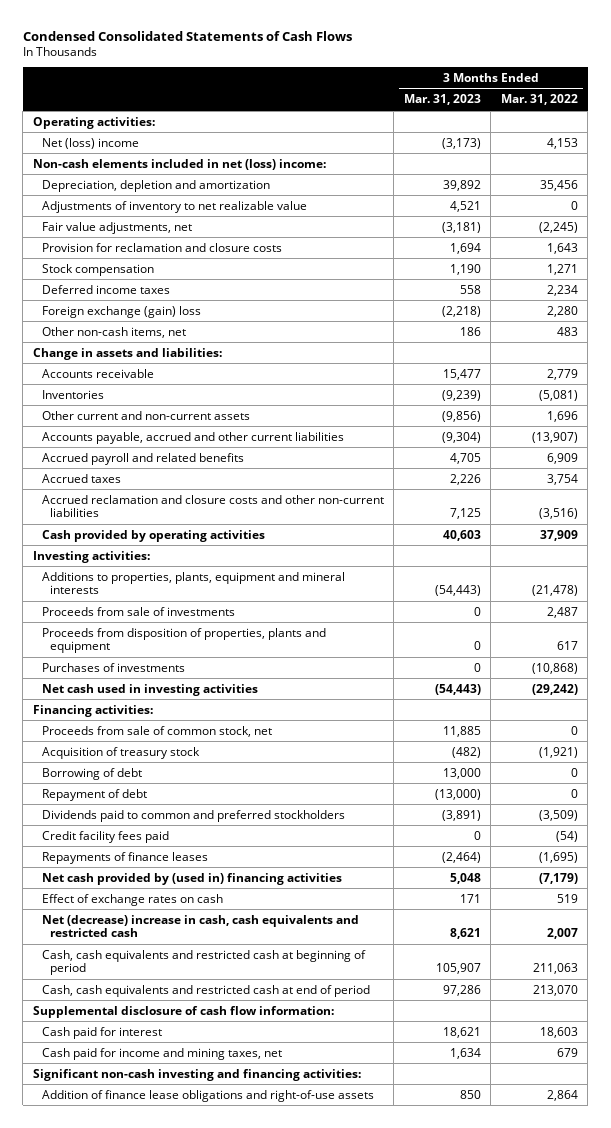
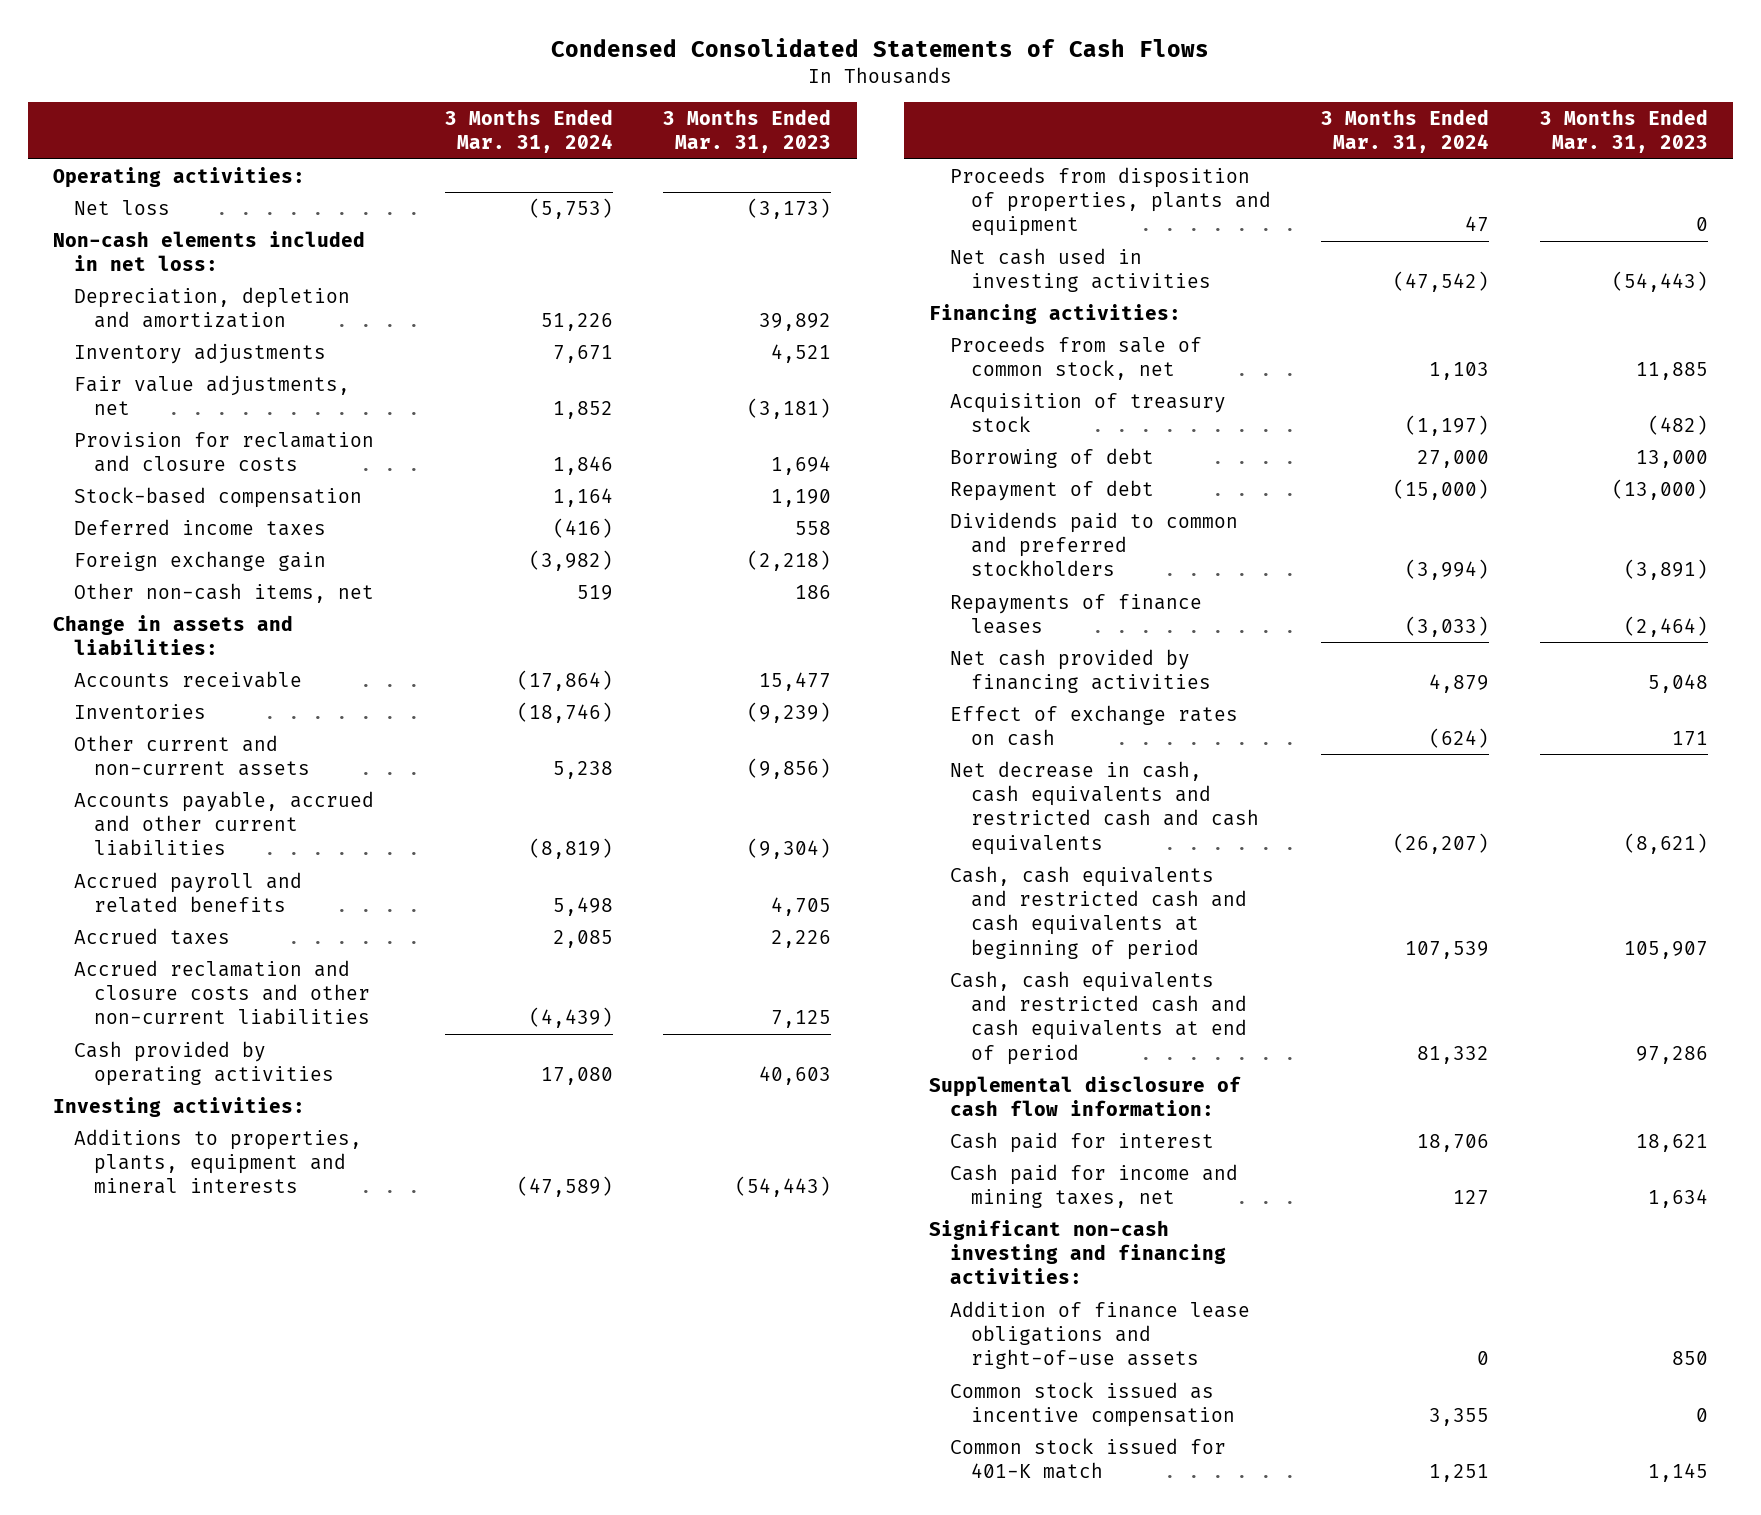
[500,94,578,106] Mar. 31, 2022 -> none
none -> [444,108,613,154] 3 Months Ended Mar. 31, 2024
[41,137,139,149] Net (loss) income -> [73,199,170,215] Net loss
[32,158,326,170] Non-cash elements included in net (loss) income: -> [53,230,366,272] Non-cash elements included in net loss:
[41,200,307,213] Adjustments of inventory to net realizable value -> [73,342,326,364] Inventory adjustments
[41,263,154,276] Stock compensation -> [73,486,362,508] Stock-based compensation
[41,305,201,318] Foreign exchange (gain) loss -> [73,550,326,571] Foreign exchange gain
[41,606,235,616] Proceeds from sale of investments -> none
[41,662,185,672] Purchases of investments -> none
[41,830,169,843] Credit facility fees paid -> none
[41,872,342,885] Net cash provided by (used in) financing activities -> [950,648,1211,694] Net cash provided by financing activities
[41,914,359,938] Net (decrease) increase in cash, cash equivalents and restricted cash -> [950,760,1259,855] Net decrease in cash, cash equivalents and restricted cash and cash equivalents
[449,928,481,940] 8,621 -> [1623,832,1708,854] (8,621)
[41,949,366,976] Cash, cash equivalents and restricted cash at beginning of period -> [950,865,1247,960] Cash, cash equivalents and restricted cash and cash equivalents at beginning of period
[41,984,370,997] Cash, cash equivalents and restricted cash at end of period -> [950,970,1247,1065] Cash, cash equivalents and restricted cash and cash equivalents at end of period
none -> [950,1381,1235,1428] Common stock issued as incentive compensation
none -> [950,1437,1227,1480] Common stock issued for 401-K match

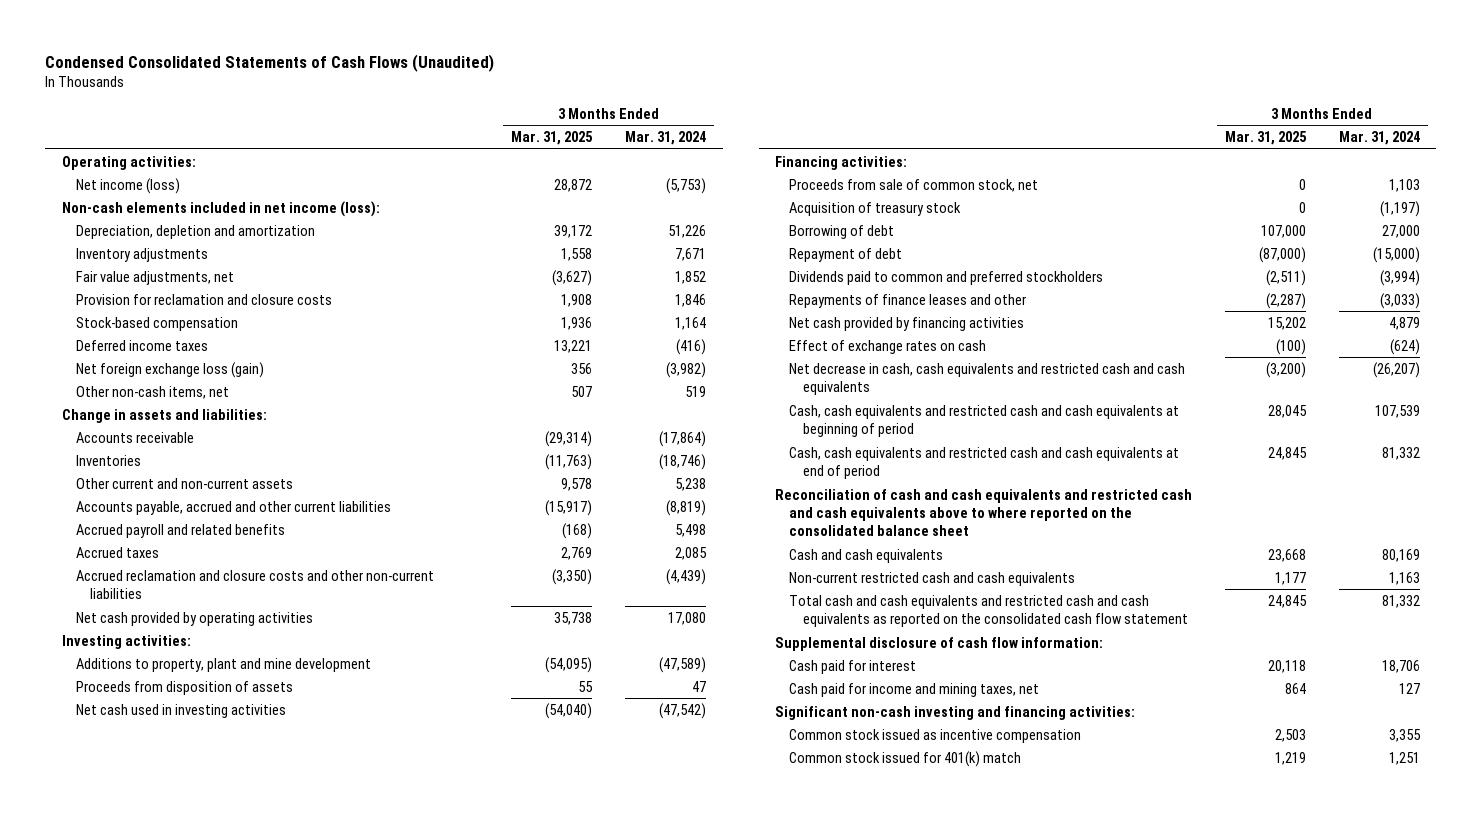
[551,38,1210,58] Condensed Consolidated Statements of Cash Flows -> [45,53,495,72] Condensed Consolidated Statements of Cash Flows (Unaudited)
[663,108,832,154] 3 Months Ended Mar. 31, 2023 -> none
none -> [511,131,594,146] Mar. 31, 2025
[73,199,170,215] Net loss -> [75,177,180,194] Net income (loss)
[53,230,366,272] Non-cash elements included in net loss: -> [61,200,380,217] Non-cash elements included in net income (loss):
[73,550,326,571] Foreign exchange gain -> [75,361,264,378] Net foreign exchange loss (gain)
[73,1040,335,1087] Cash provided by operating activities -> [75,611,313,626] Net cash provided by operating activities
[950,166,1271,237] Proceeds from disposition of properties, plants and equipment -> none
[73,1128,362,1195] Additions to properties, plants, equipment and mineral interests -> [75,657,371,672] Additions to property, plant and mine development
none -> [75,680,293,695] Proceeds from disposition of assets
[950,593,1203,635] Repayments of finance leases -> [789,293,1027,308] Repayments of finance leases and other
none -> [775,488,1193,537] Reconciliation of cash and cash equivalents and restricted cash and cash equivalents above to where reported on the consolidated balance sheet
none -> [789,548,944,563] Cash and cash equivalents
none -> [789,571,1076,586] Non-current restricted cash and cash equivalents
none -> [789,594,1189,627] Total cash and cash equivalents and restricted cash and cash equivalents as reported on the consolidated cash flow statement
[950,1300,1251,1370] Addition of finance lease obligations and right-of-use assets -> none
[950,1437,1227,1480] Common stock issued for 401-K match -> [789,750,1022,767] Common stock issued for 401(k) match

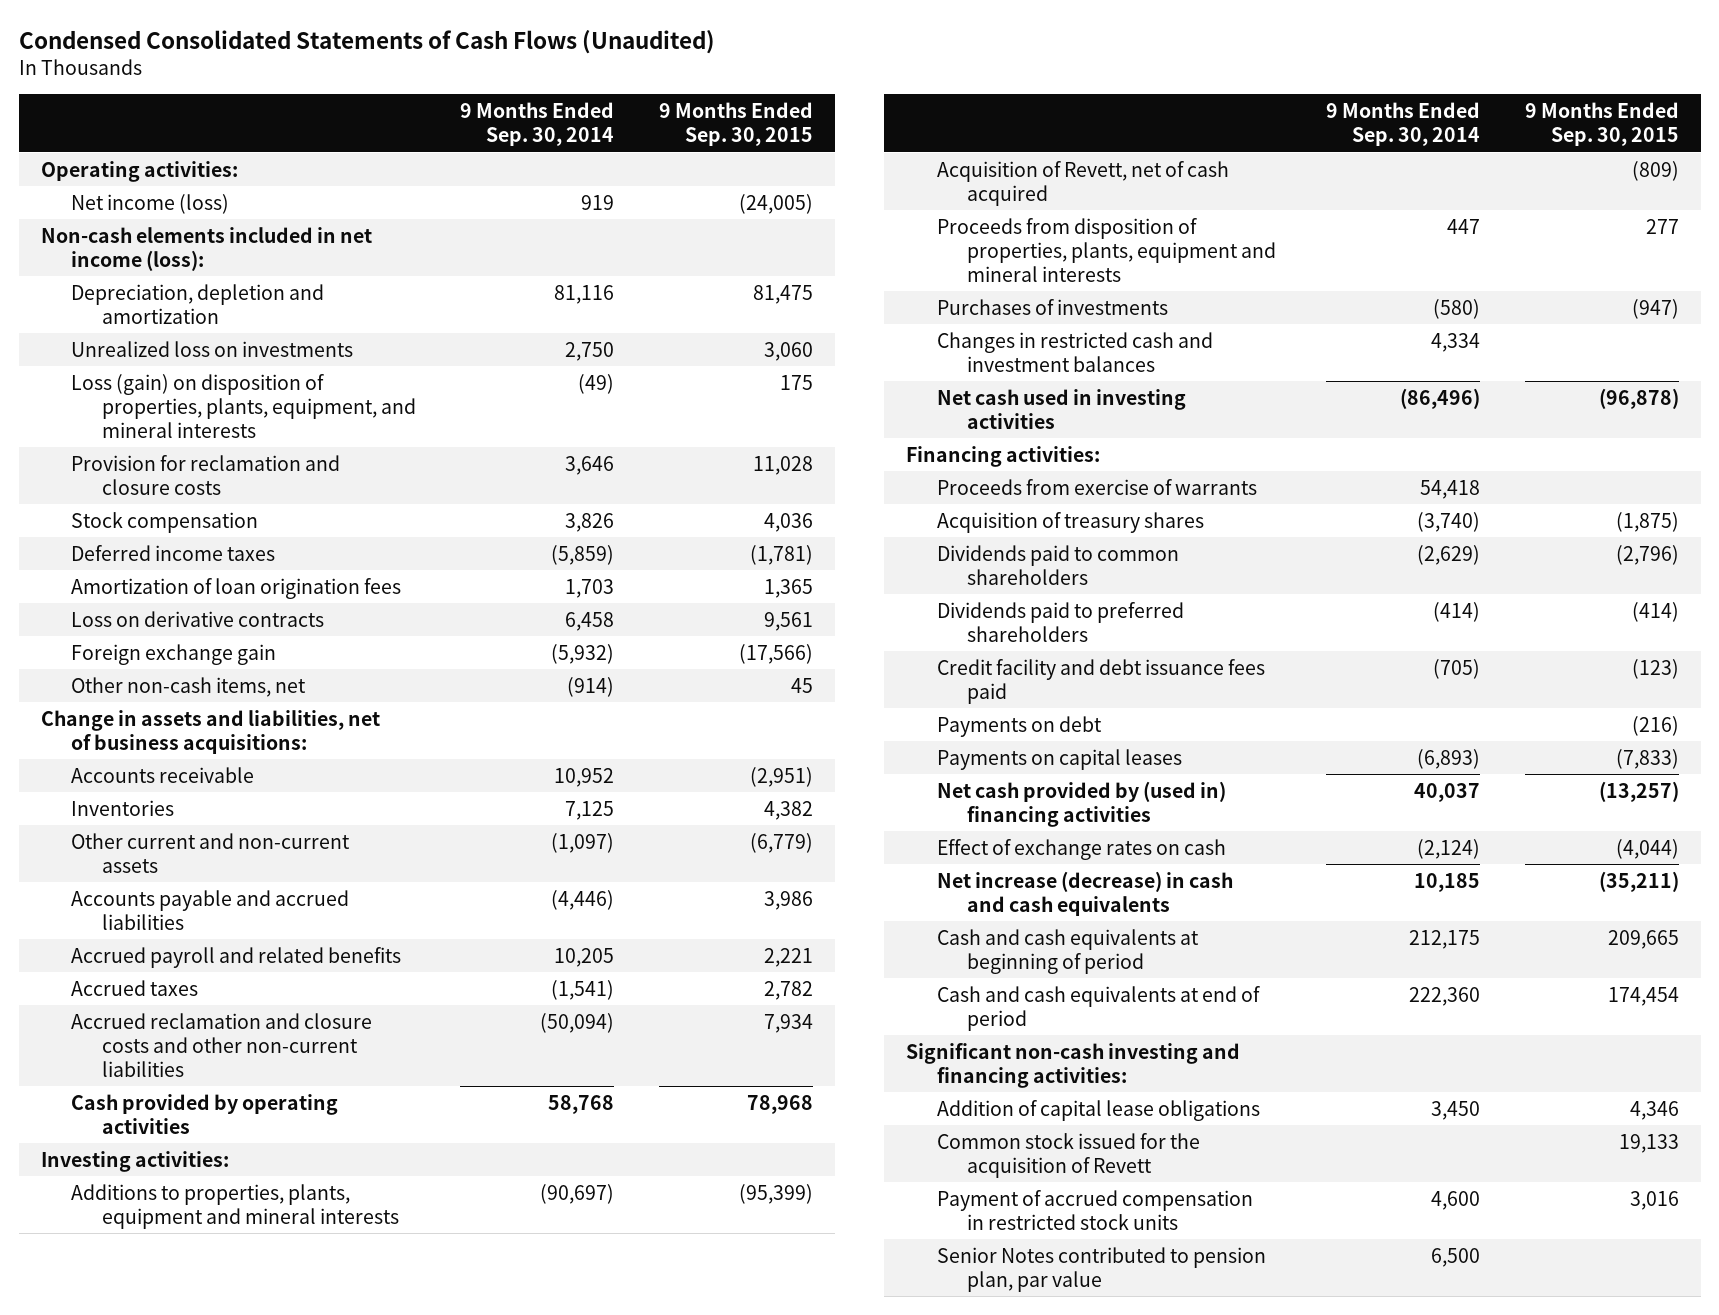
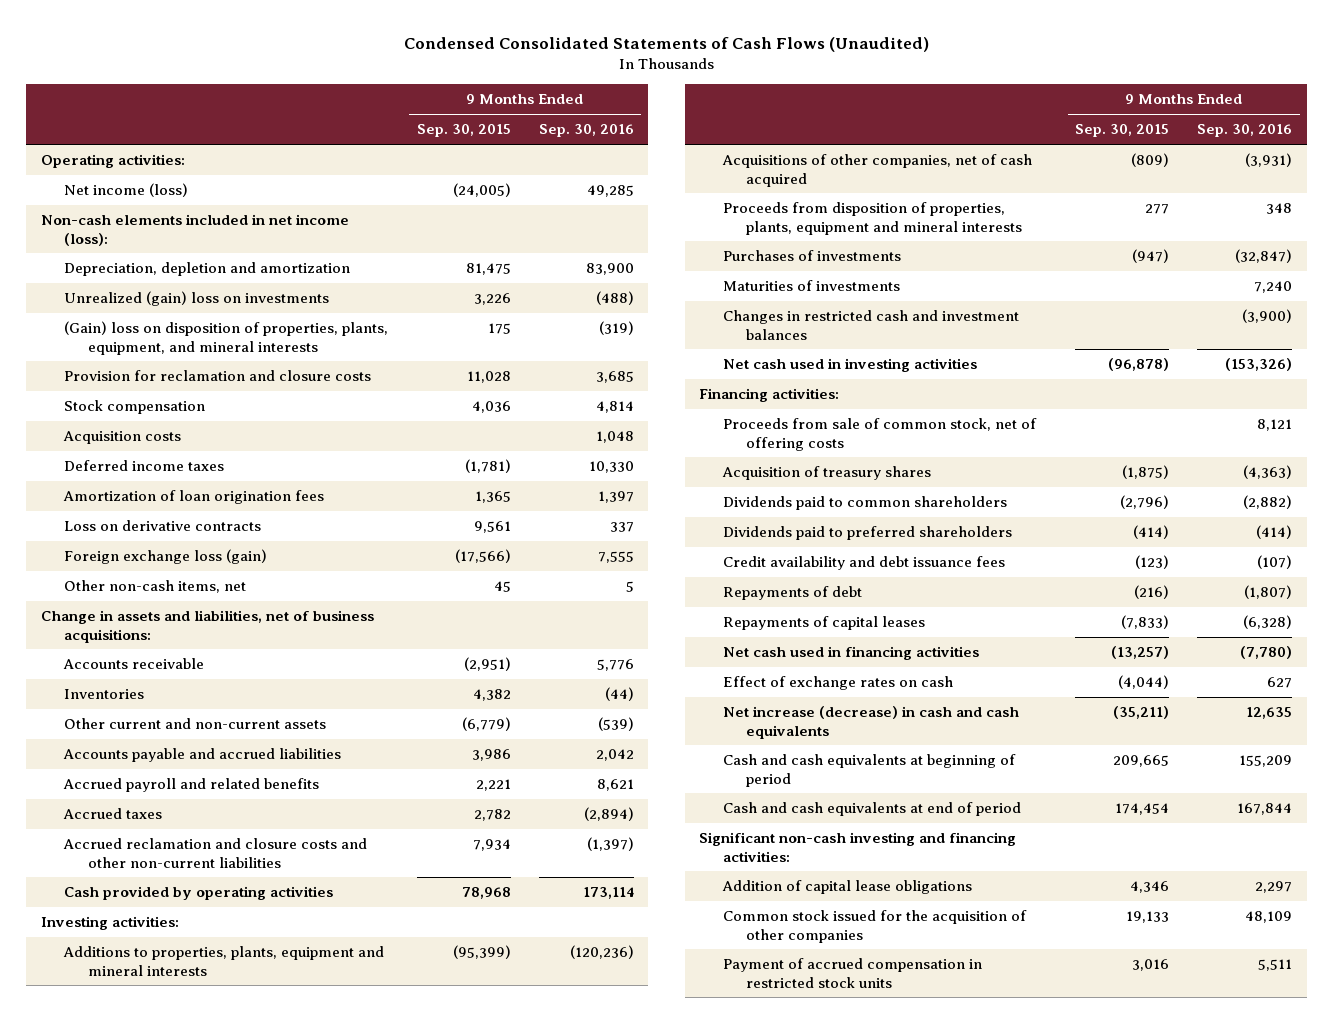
[460,102,615,147] 9 Months Ended Sep. 30, 2014 -> none
none -> [538,124,634,138] Sep. 30, 2016
[71,340,354,357] Unrealized loss on investments -> [64,291,330,307] Unrealized (gain) loss on investments
[764,341,814,361] 3,060 -> [473,293,511,306] 3,226
[71,373,416,438] Loss (gain) on disposition of properties, plants, equipment, and mineral interests -> [64,321,389,355] (Gain) loss on disposition of properties, plants, equipment, and mineral interests
none -> [63,431,182,445] Acquisition costs
[71,643,277,665] Foreign exchange gain -> [64,549,268,565] Foreign exchange loss (gain)
[936,160,1229,206] Acquisition of Revett, net of cash acquired -> [721,154,1032,187] Acquisitions of other companies, net of cash acquired
none -> [722,280,900,292] Maturities of investments
[936,478,1257,495] Proceeds from exercise of warrants -> none
none -> [722,418,1037,451] Proceeds from sale of common stock, net of offering costs
[936,658,1265,704] Credit facility and debt issuance fees paid -> [722,556,1005,571] Credit availability and debt issuance fees
[936,715,1102,737] Payments on debt -> [722,586,862,601] Repayments of debt
[936,748,1182,770] Payments on capital leases -> [722,616,925,631] Repayments of capital leases
[936,780,1226,827] Net cash provided by (used in) financing activities -> [722,646,979,661] Net cash used in financing activities
[936,1132,1200,1178] Common stock issued for the acquisition of Revett -> [722,910,1027,943] Common stock issued for the acquisition of other companies
[936,1246,1266,1292] Senior Notes contributed to pension plan, par value -> none

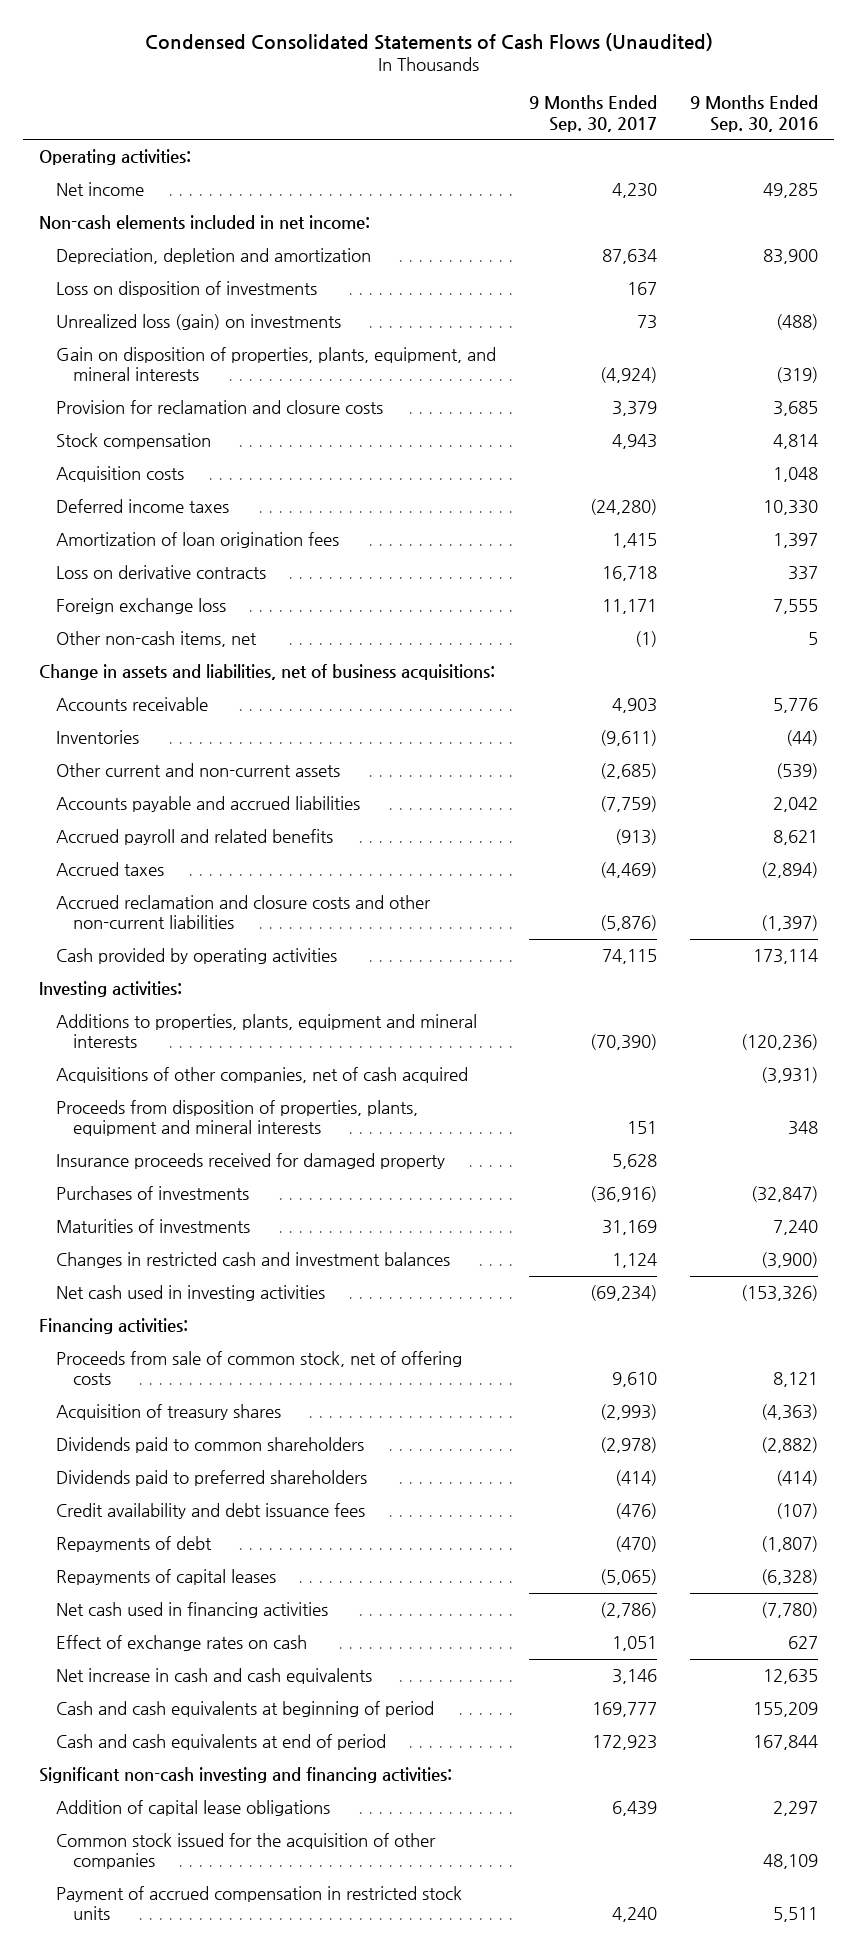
[416,124,511,138] Sep. 30, 2015 -> none
none -> [529,95,658,132] 9 Months Ended Sep. 30, 2017
[64,183,189,198] Net income (loss) -> [56,182,145,197] Net income
[40,214,349,246] Non-cash elements included in net income (loss): -> [38,215,370,231] Non-cash elements included in net income:
none -> [56,281,318,298] Loss on disposition of investments
[64,291,330,307] Unrealized (gain) loss on investments -> [56,314,342,331] Unrealized loss (gain) on investments
[64,321,389,355] (Gain) loss on disposition of properties, plants, equipment, and mineral interests -> [56,347,497,382] Gain on disposition of properties, plants, equipment, and mineral interests
[64,549,268,565] Foreign exchange loss (gain) -> [56,598,227,615] Foreign exchange loss
none -> [56,1153,446,1170] Insurance proceeds received for damaged property
[722,706,1019,739] Net increase (decrease) in cash and cash equivalents -> [56,1668,373,1685] Net increase in cash and cash equivalents

